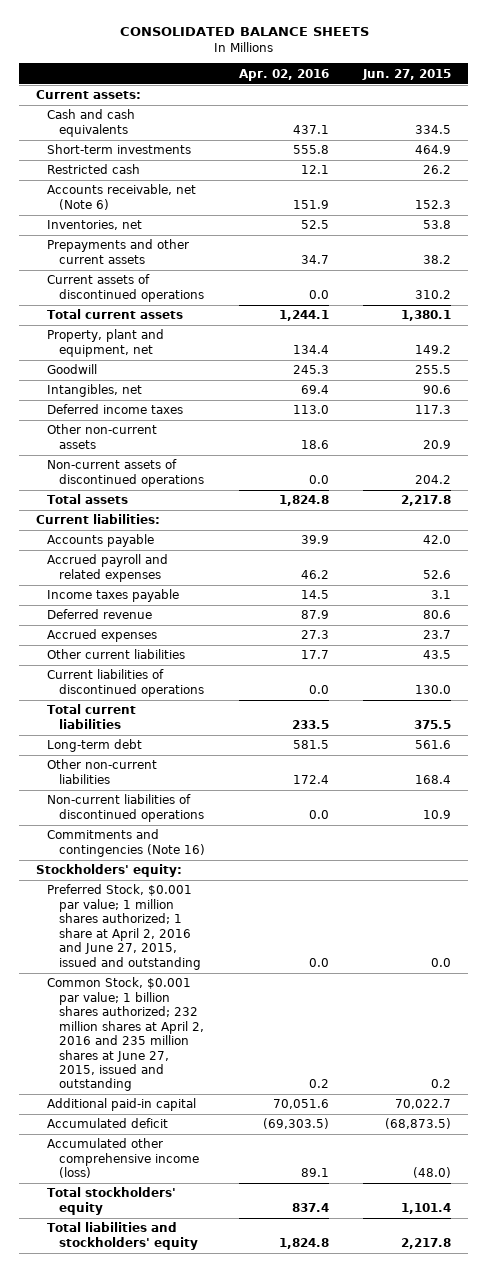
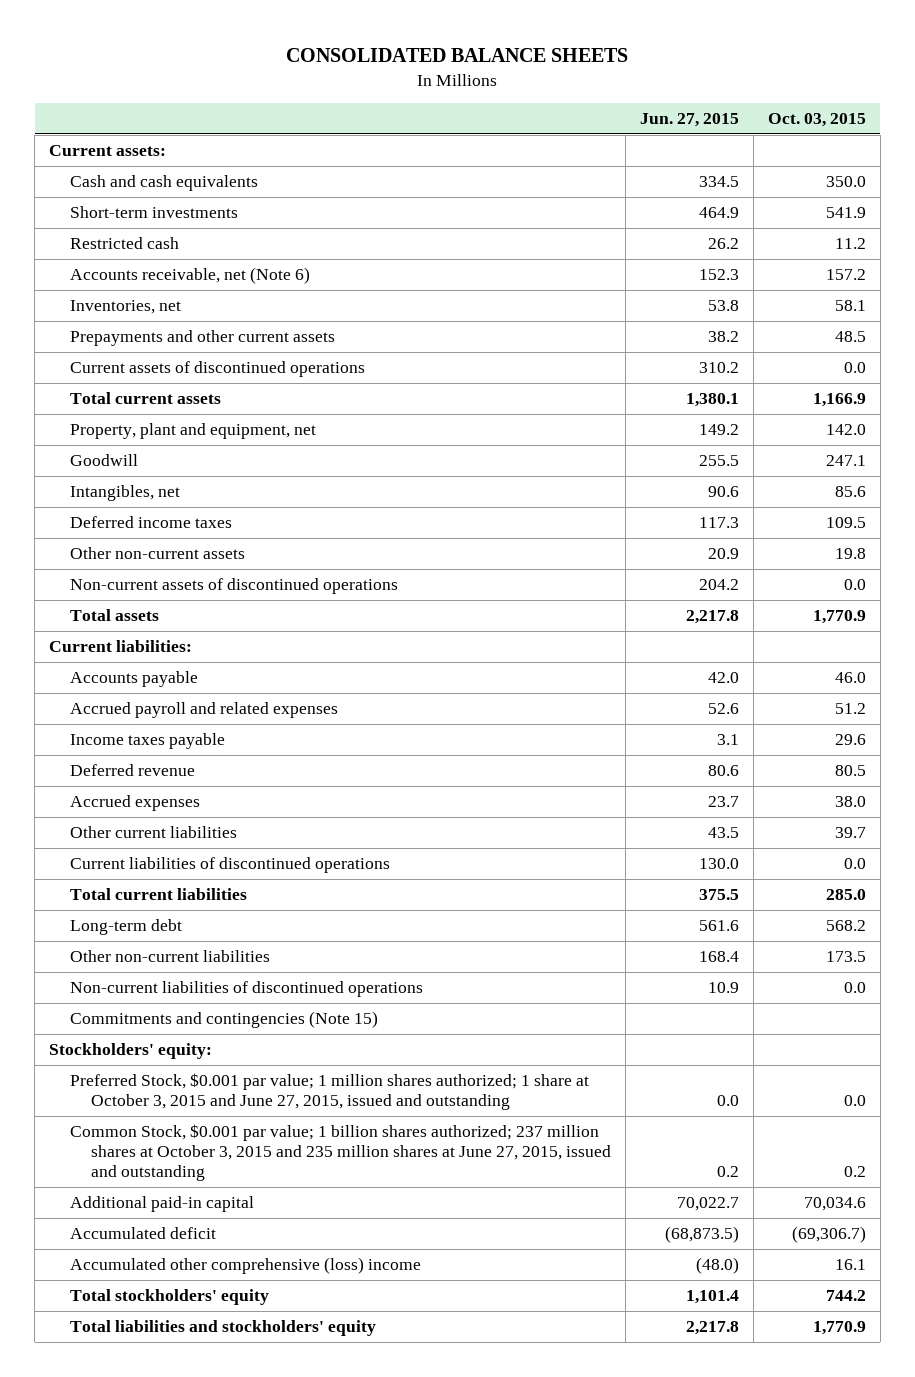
[239,68,330,81] Apr. 02, 2016 -> none
none -> [767,113,866,128] Oct. 03, 2015
[47,829,206,857] Commitments and contingencies (Note 16) -> [70,1010,379,1028] Commitments and contingencies (Note 15)
[47,884,202,970] Preferred Stock, $0.001 par value; 1 million shares authorized; 1 share at April 2, 2016 and June 27, 2015, issued and outstanding -> [70,1072,590,1111] Preferred Stock, $0.001 par value; 1 million shares authorized; 1 share at October 3, 2015 and June 27, 2015, issued and outstanding
[47,977,205,1092] Common Stock, $0.001 par value; 1 billion shares authorized; 232 million shares at April 2, 2016 and 235 million shares at June 27, 2015, issued and outstanding -> [70,1123,611,1182] Common Stock, $0.001 par value; 1 billion shares authorized; 237 million shares at October 3, 2015 and 235 million shares at June 27, 2015, issued and outstanding
[47,1138,200,1179] Accumulated other comprehensive income (loss) -> [70,1256,422,1274] Accumulated other comprehensive (loss) income

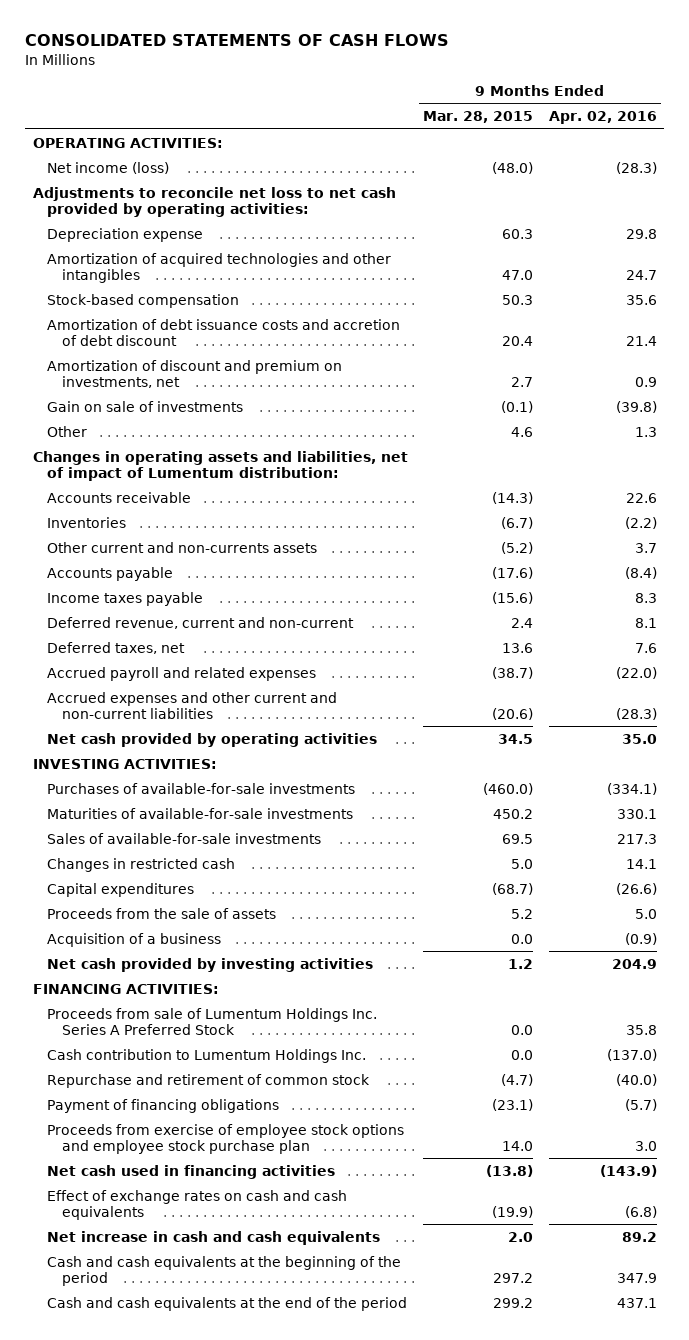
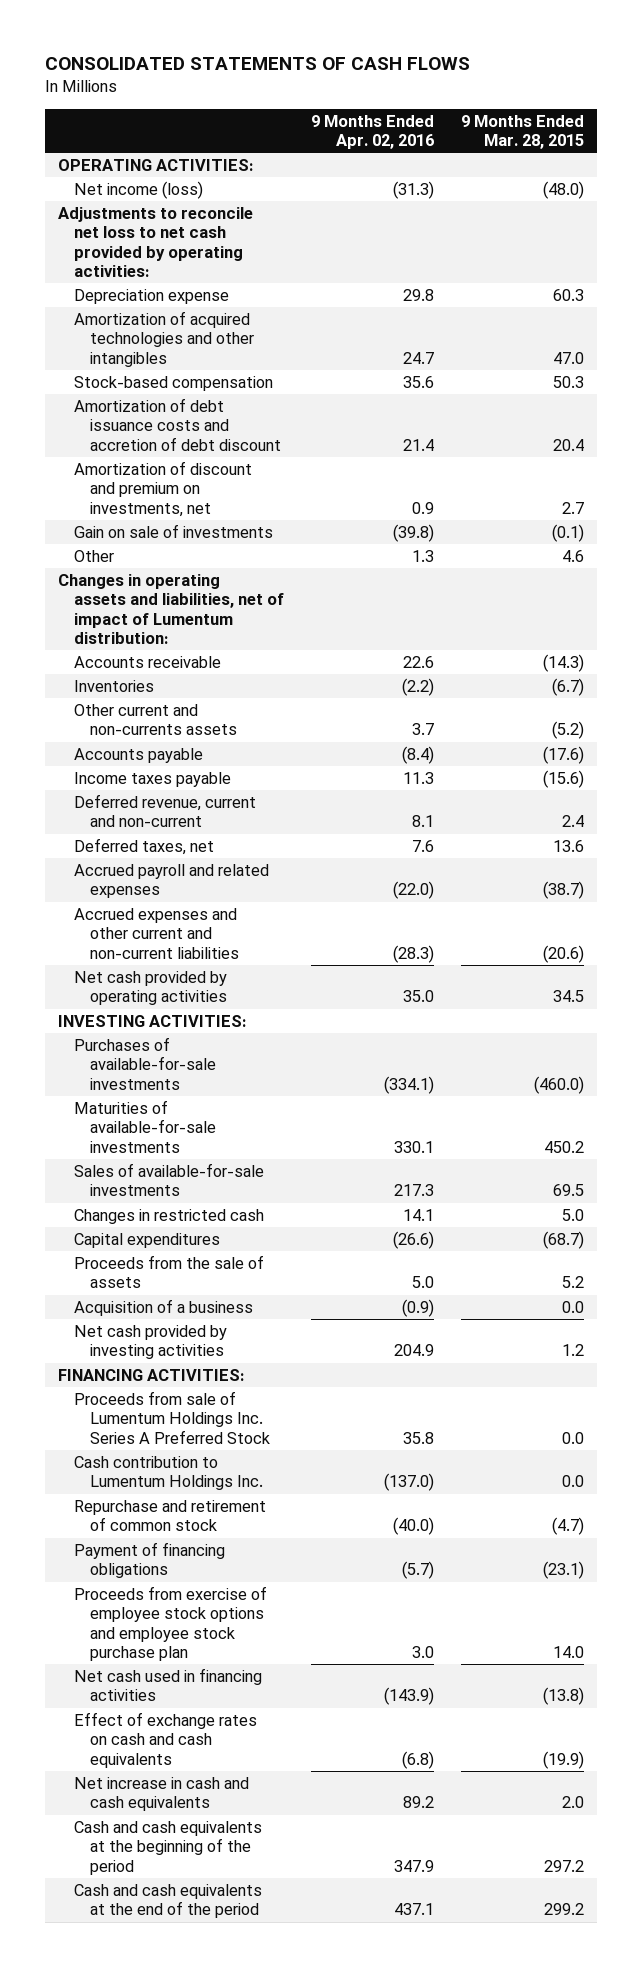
[615,161,657,174] (28.3) -> [392,180,434,199] (31.3)
[634,592,657,603] 8.3 -> [402,771,434,784] 11.3

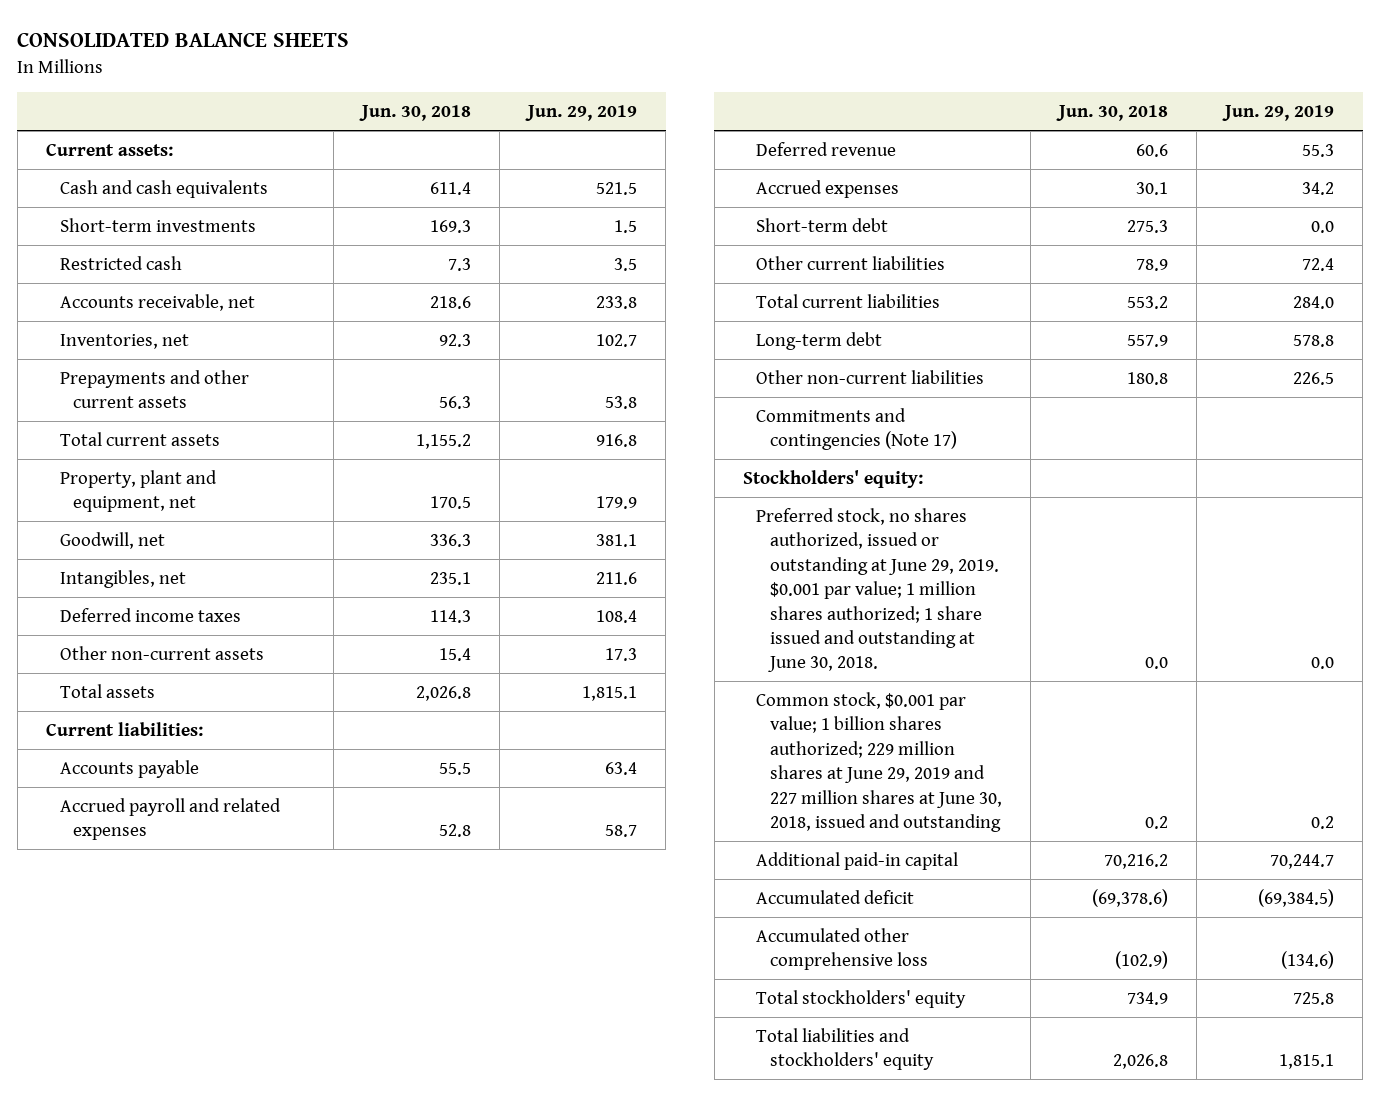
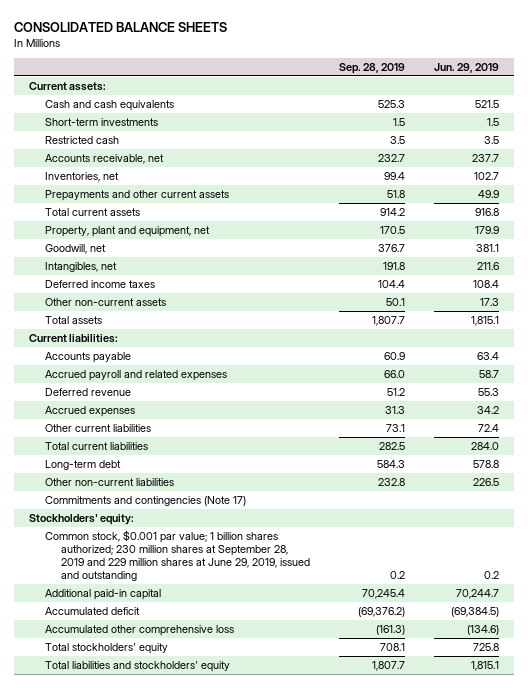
[359,105,472,122] Jun. 30, 2018 -> none
none -> [339,62,406,74] Sep. 28, 2019
[596,295,638,309] 233.8 -> [472,154,500,163] 237.7
[605,396,638,410] 53.8 -> [478,190,500,199] 49.9
[756,217,889,232] Short-term debt -> none
[756,507,1000,673] Preferred stock, no shares authorized, issued or outstanding at June 29, 2019. $0.001 par value; 1 million shares authorized; 1 share issued and outstanding at June 30, 2018. -> none
[756,691,1003,833] Common stock, $0.001 par value; 1 billion shares authorized; 229 million shares at June 29, 2019 and 227 million shares at June 30, 2018, issued and outstanding -> [44,530,311,582] Common stock, $0.001 par value; 1 billion shares authorized; 230 million shares at September 28, 2019 and 229 million shares at June 29, 2019, issued and outstanding

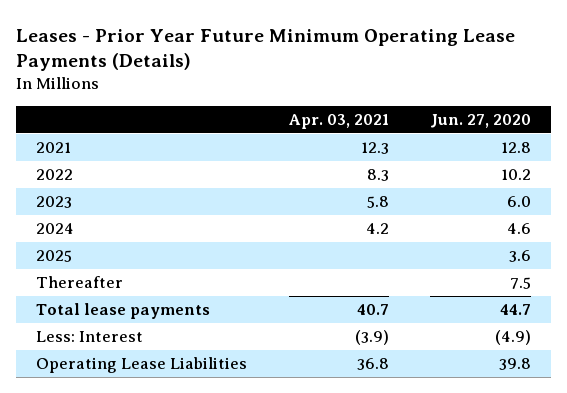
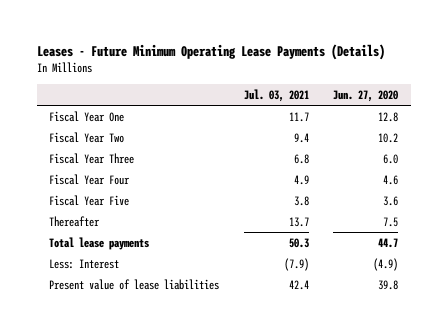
[15,28,515,72] Leases - Prior Year Future Minimum Operating Lease Payments (Details) -> [36,43,385,60] Leases - Future Minimum Operating Lease Payments (Details)
[288,114,389,130] Apr. 03, 2021 -> none
none -> [243,89,309,103] Jul. 03, 2021
[36,142,72,154] 2021 -> [49,110,125,122] Fiscal Year One
[36,169,74,181] 2022 -> [49,131,125,143] Fiscal Year Two
[36,196,73,209] 2023 -> [49,152,135,164] Fiscal Year Three
[36,223,75,235] 2024 -> [49,173,131,185] Fiscal Year Four
[36,250,73,263] 2025 -> [49,194,130,206] Fiscal Year Five
[36,357,248,374] Operating Lease Liabilities -> [49,278,220,290] Present value of lease liabilities

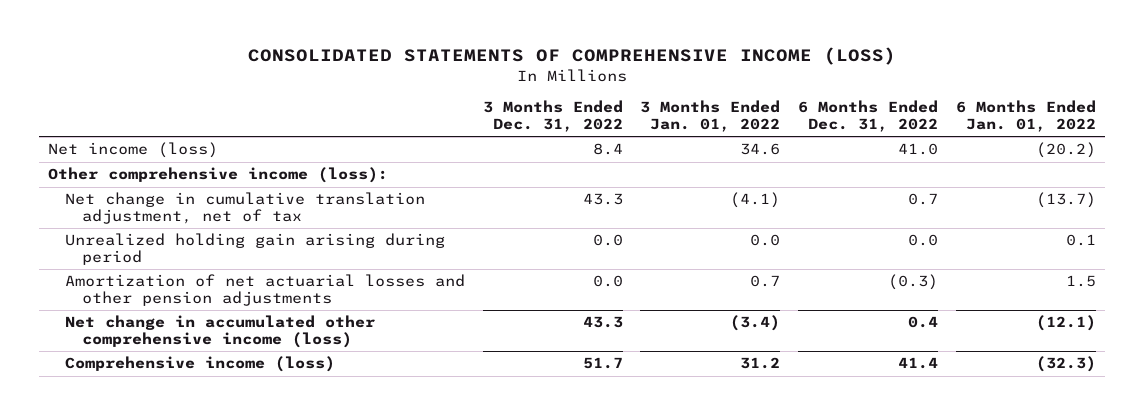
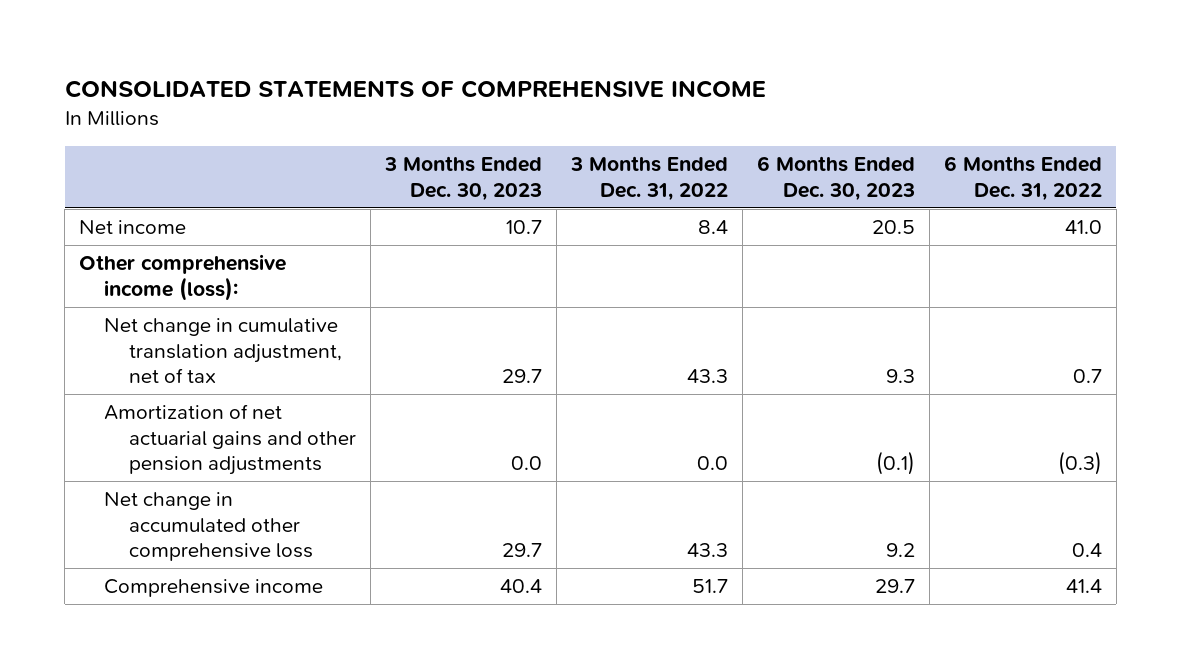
[247,47,896,66] CONSOLIDATED STATEMENTS OF COMPREHENSIVE INCOME (LOSS) -> [64,80,766,99] CONSOLIDATED STATEMENTS OF COMPREHENSIVE INCOME
[640,100,781,132] 3 Months Ended Jan. 01, 2022 -> none
[955,100,1096,132] 6 Months Ended Jan. 01, 2022 -> none
none -> [383,156,542,201] 3 Months Ended Dec. 30, 2023
none -> [756,156,915,201] 6 Months Ended Dec. 30, 2023
[48,142,219,159] Net income (loss) -> [79,220,187,235] Net income
[64,233,445,266] Unrealized holding gain arising during period -> none
[64,274,465,307] Amortization of net actuarial losses and other pension adjustments -> [104,404,356,476] Amortization of net actuarial gains and other pension adjustments
[64,315,375,349] Net change in accumulated other comprehensive income (loss) -> [104,492,313,562] Net change in accumulated other comprehensive loss
[64,356,335,373] Comprehensive income (loss) -> [104,579,324,598] Comprehensive income

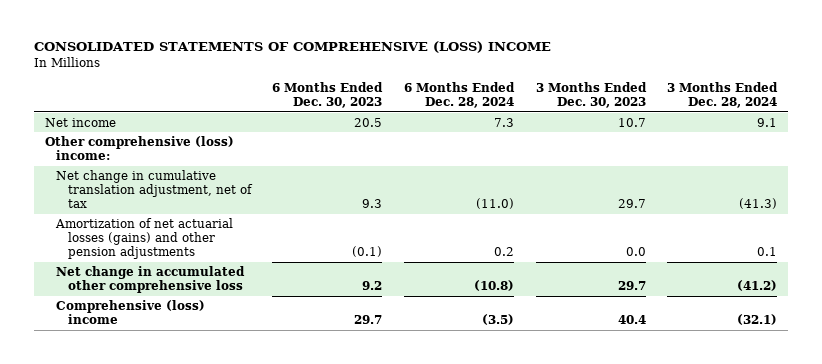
[64,80,766,99] CONSOLIDATED STATEMENTS OF COMPREHENSIVE INCOME -> [33,41,551,54] CONSOLIDATED STATEMENTS OF COMPREHENSIVE (LOSS) INCOME
[569,156,728,201] 3 Months Ended Dec. 31, 2022 -> none
[943,156,1102,201] 6 Months Ended Dec. 31, 2022 -> none
none -> [403,81,515,109] 6 Months Ended Dec. 28, 2024
none -> [667,81,779,109] 3 Months Ended Dec. 28, 2024
[79,254,287,301] Other comprehensive income (loss): -> [44,135,234,161] Other comprehensive (loss) income:
[104,404,356,476] Amortization of net actuarial gains and other pension adjustments -> [55,217,234,260] Amortization of net actuarial losses (gains) and other pension adjustments
[104,579,324,598] Comprehensive income -> [56,299,206,325] Comprehensive (loss) income

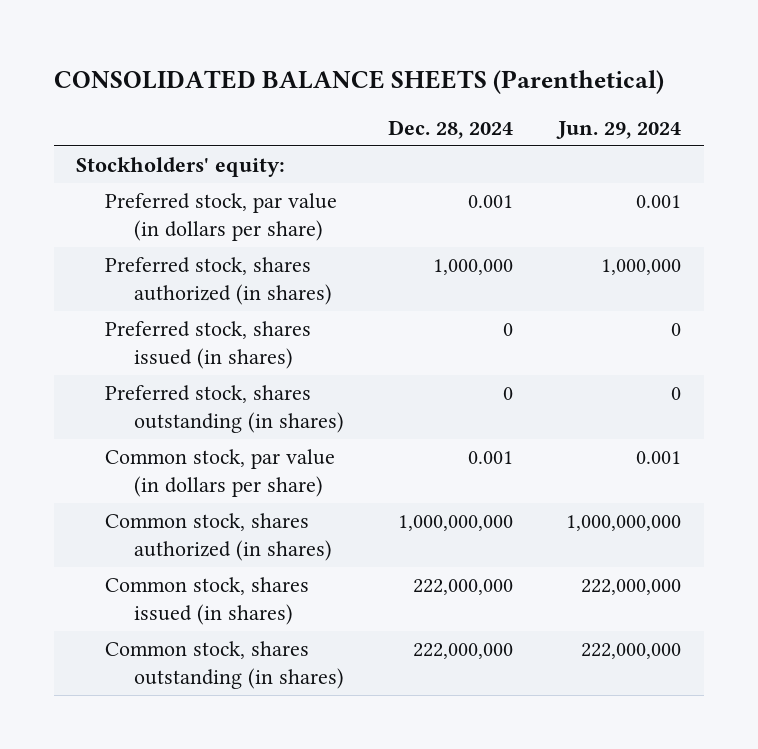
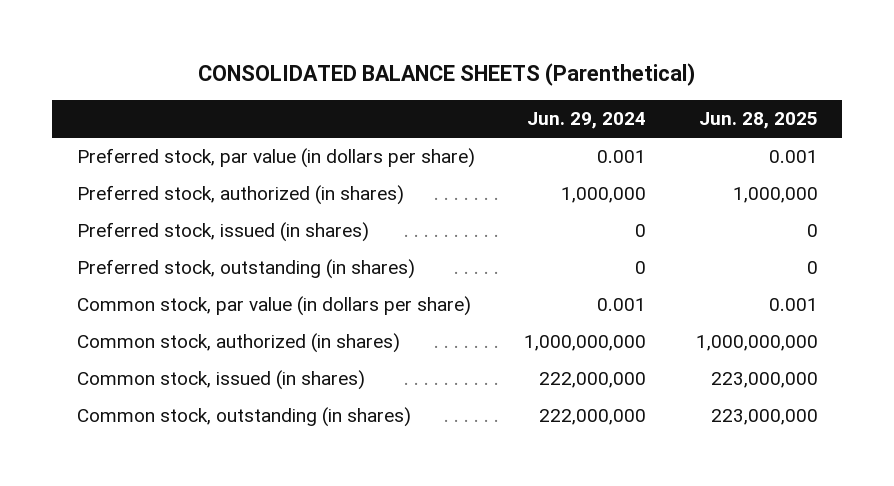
[388,120,514,140] Dec. 28, 2024 -> none
none -> [698,112,818,130] Jun. 28, 2025
[76,156,286,177] Stockholders' equity: -> none
[105,256,332,305] Preferred stock, shares authorized (in shares) -> [76,185,404,206] Preferred stock, authorized (in shares)
[105,320,312,369] Preferred stock, shares issued (in shares) -> [76,222,369,243] Preferred stock, issued (in shares)
[105,384,344,433] Preferred stock, shares outstanding (in shares) -> [76,259,415,280] Preferred stock, outstanding (in shares)
[105,512,332,561] Common stock, shares authorized (in shares) -> [76,333,400,354] Common stock, authorized (in shares)
[105,576,310,625] Common stock, shares issued (in shares) -> [76,370,365,391] Common stock, issued (in shares)
[105,640,344,689] Common stock, shares outstanding (in shares) -> [76,407,411,428] Common stock, outstanding (in shares)

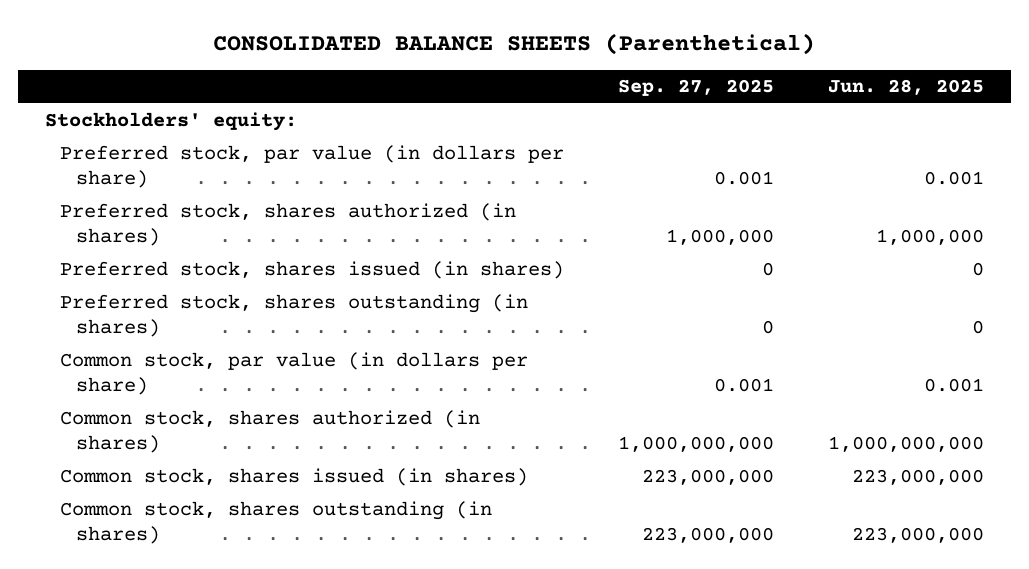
[527,112,647,130] Jun. 29, 2024 -> none
none -> [618,79,775,97] Sep. 27, 2025
none -> [45,112,298,132] Stockholders' equity:
[76,185,404,206] Preferred stock, authorized (in shares) -> [60,203,517,247] Preferred stock, shares authorized (in shares)
[76,222,369,243] Preferred stock, issued (in shares) -> [60,261,565,280] Preferred stock, shares issued (in shares)
[76,259,415,280] Preferred stock, outstanding (in shares) -> [60,294,529,338] Preferred stock, shares outstanding (in shares)
[76,333,400,354] Common stock, authorized (in shares) -> [60,410,481,454] Common stock, shares authorized (in shares)
[76,370,365,391] Common stock, issued (in shares) -> [60,468,529,487] Common stock, shares issued (in shares)
[76,407,411,428] Common stock, outstanding (in shares) -> [60,501,493,545] Common stock, shares outstanding (in shares)

